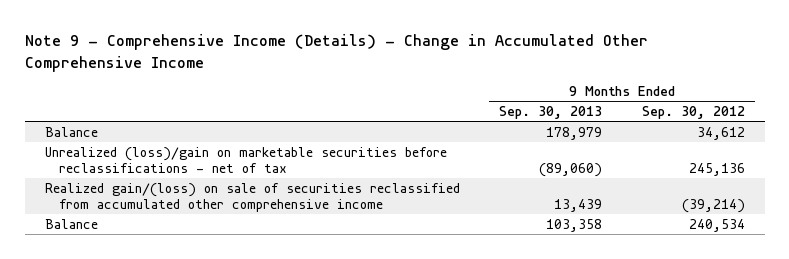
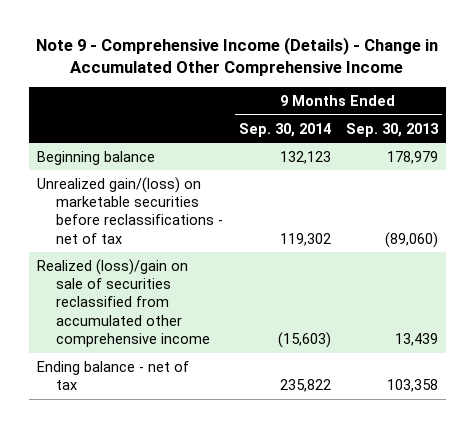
[641,106,745,120] Sep. 30, 2012 -> none
none -> [238,122,331,137] Sep. 30, 2014
[44,126,98,137] Balance -> [36,150,155,165] Beginning balance
[44,146,447,173] Unrealized (loss)/gain on marketable securities before reclassifications - net of tax -> [36,176,223,244] Unrealized gain/(loss) on marketable securities before reclassifications - net of tax
[44,182,460,212] Realized gain/(loss) on sale of securities reclassified from accumulated other comprehensive income -> [36,258,210,347] Realized (loss)/gain on sale of securities reclassified from accumulated other comprehensive income
[44,218,98,229] Balance -> [36,360,189,391] Ending balance - net of tax

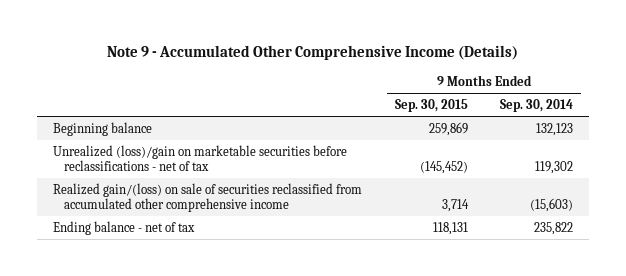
[36,36,439,77] Note 9 - Comprehensive Income (Details) - Change in Accumulated Other Comprehensive Income -> [107,45,519,61] Note 9 - Accumulated Other Comprehensive Income (Details)
[346,122,440,137] Sep. 30, 2013 -> none
none -> [394,99,468,113] Sep. 30, 2015
[36,176,223,244] Unrealized gain/(loss) on marketable securities before reclassifications - net of tax -> [53,144,348,172] Unrealized (loss)/gain on marketable securities before reclassifications - net of tax
[36,258,210,347] Realized (loss)/gain on sale of securities reclassified from accumulated other comprehensive income -> [53,182,363,213] Realized gain/(loss) on sale of securities reclassified from accumulated other comprehensive income

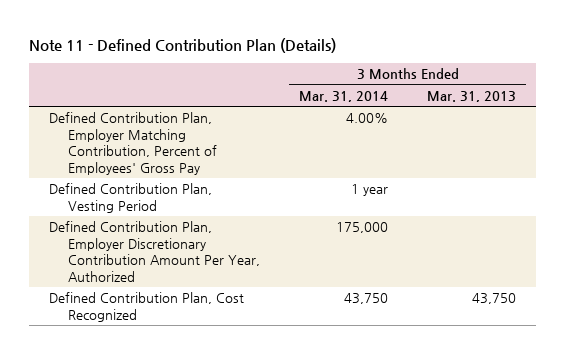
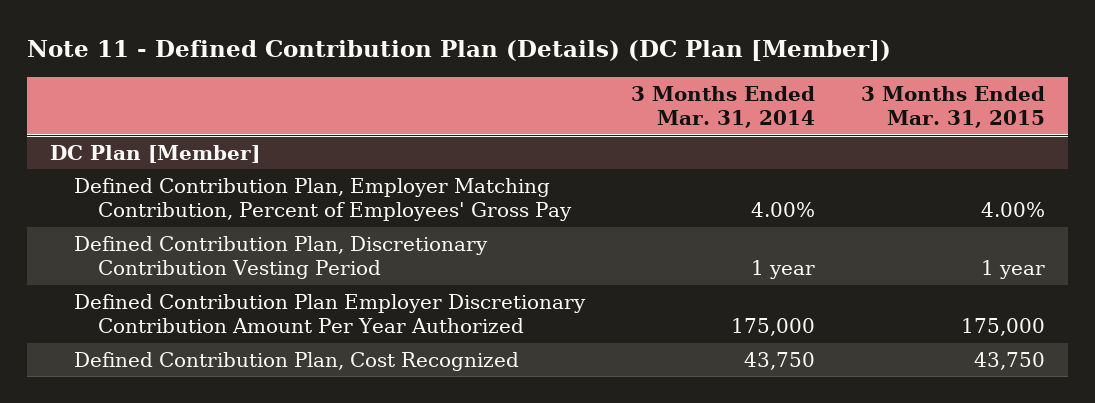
[29,37,337,53] Note 11 - Defined Contribution Plan (Details) -> [26,40,891,62] Note 11 - Defined Contribution Plan (Details) (DC Plan [Member])
[427,91,517,103] Mar. 31, 2013 -> none
none -> [861,85,1046,129] 3 Months Ended Mar. 31, 2015
none -> [50,144,261,163] DC Plan [Member]
[49,183,213,213] Defined Contribution Plan, Vesting Period -> [74,235,489,280] Defined Contribution Plan, Discretionary Contribution Vesting Period
[49,221,260,282] Defined Contribution Plan, Employer Discretionary Contribution Amount Per Year, Authorized -> [74,293,587,334] Defined Contribution Plan Employer Discretionary Contribution Amount Per Year Authorized

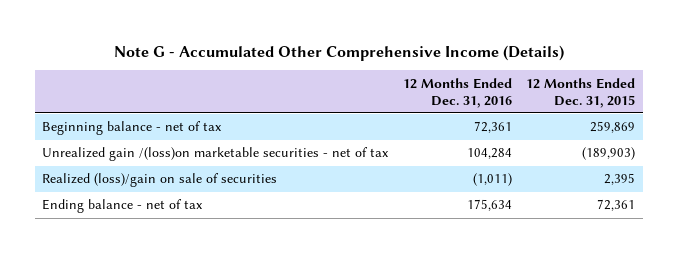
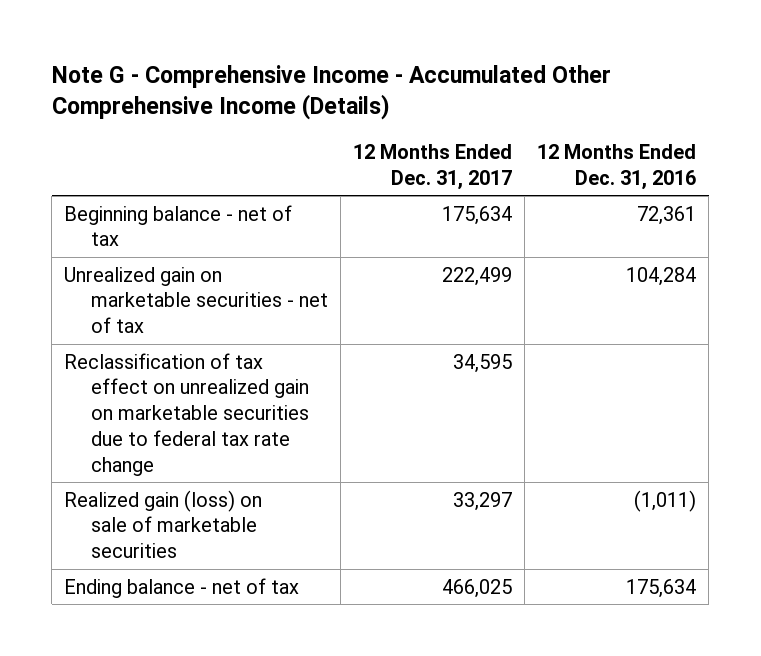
[113,44,564,61] Note G - Accumulated Other Comprehensive Income (Details) -> [51,65,611,121] Note G - Comprehensive Income - Accumulated Other Comprehensive Income (Details)
[526,77,636,108] 12 Months Ended Dec. 31, 2015 -> none
none -> [353,144,513,190] 12 Months Ended Dec. 31, 2017
[42,147,390,162] Unrealized gain /(loss)on marketable securities - net of tax -> [64,266,329,334] Unrealized gain on marketable securities - net of tax
none -> [64,352,310,476] Reclassification of tax effect on unrealized gain on marketable securities due to federal tax rate change
[42,173,278,188] Realized (loss)/gain on sale of securities -> [64,489,263,559] Realized gain (loss) on sale of marketable securities

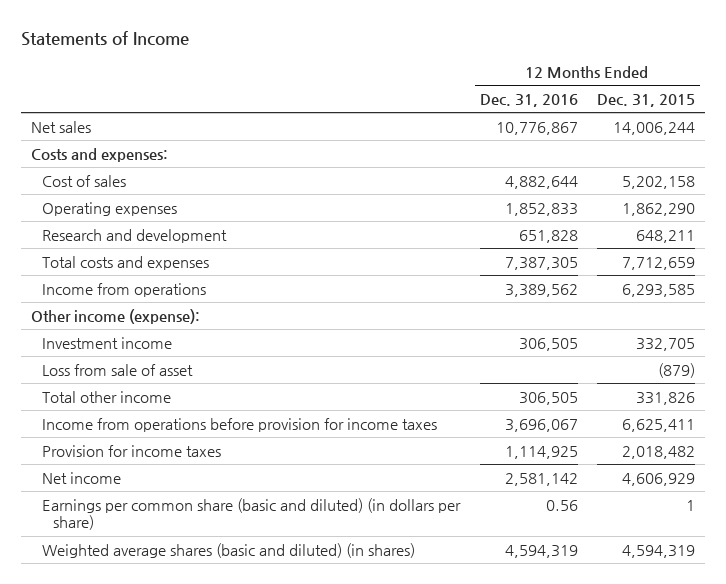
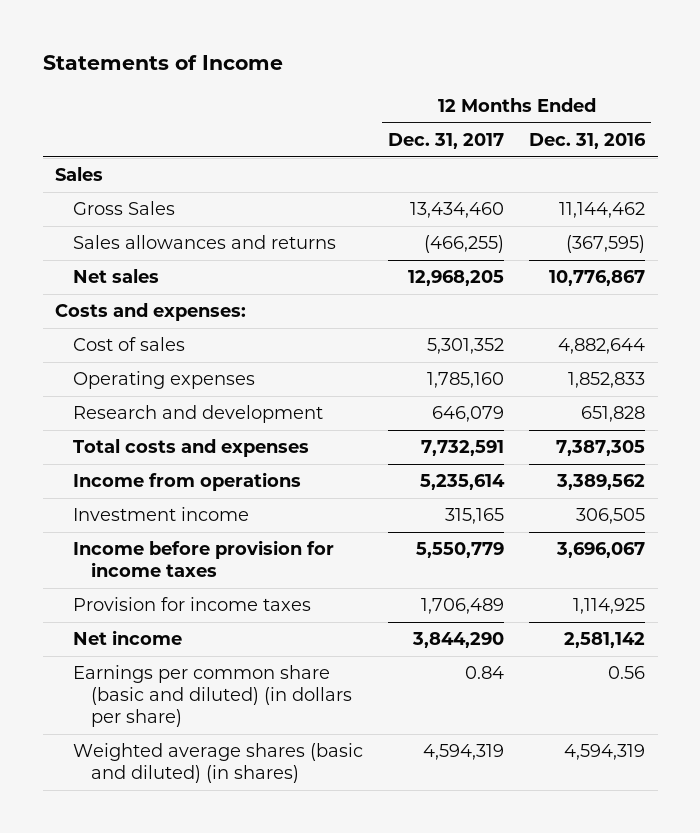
[597,93,696,107] Dec. 31, 2015 -> none
none -> [388,133,505,150] Dec. 31, 2017
none -> [55,167,104,182] Sales
none -> [73,201,176,216] Gross Sales
none -> [73,235,337,250] Sales allowances and returns
[31,308,201,324] Other income (expense): -> none
[41,363,193,376] Loss from sale of asset -> none
[41,390,171,403] Total other income -> none
[41,417,437,432] Income from operations before provision for income taxes -> [73,540,335,578] Income before provision for income taxes

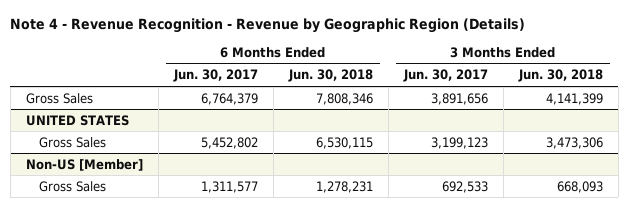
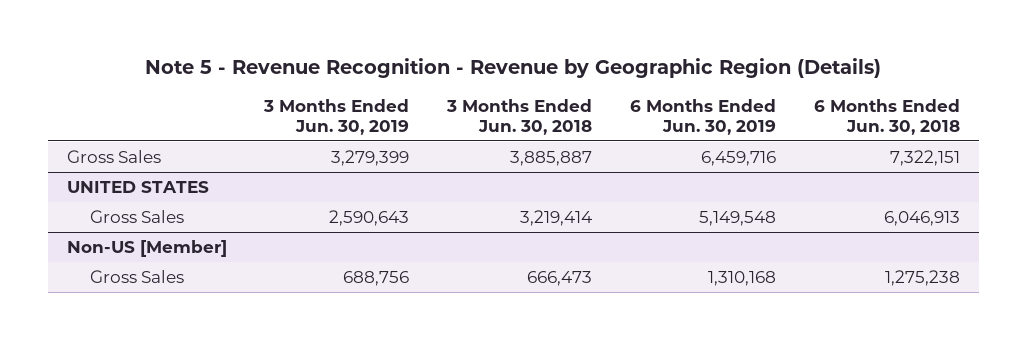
[10,18,526,34] Note 4 - Revenue Recognition - Revenue by Geographic Region (Details) -> [145,57,882,78] Note 5 - Revenue Recognition - Revenue by Geographic Region (Details)
[172,69,258,83] Jun. 30, 2017 -> none
[402,69,488,83] Jun. 30, 2017 -> none
none -> [263,98,410,135] 3 Months Ended Jun. 30, 2019
none -> [630,98,777,135] 6 Months Ended Jun. 30, 2019
[315,92,373,105] 7,808,346 -> [889,150,960,167] 7,322,151
[545,92,603,105] 4,141,399 -> [510,151,593,167] 3,885,887
[315,136,373,149] 6,530,115 -> [883,211,960,227] 6,046,913
[545,136,603,149] 3,473,306 -> [520,210,593,227] 3,219,414
[315,180,373,193] 1,278,231 -> [884,270,960,287] 1,275,238
[556,180,603,193] 668,093 -> [527,271,593,287] 666,473

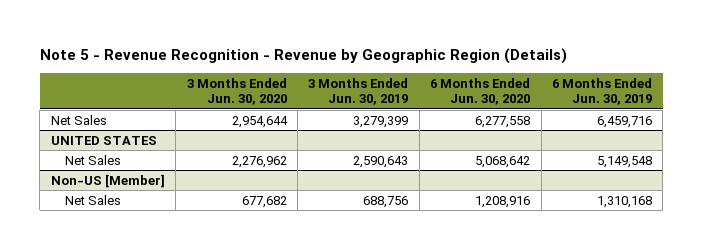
[446,98,593,135] 3 Months Ended Jun. 30, 2018 -> none
[813,98,960,135] 6 Months Ended Jun. 30, 2018 -> none
none -> [186,77,287,106] 3 Months Ended Jun. 30, 2020
none -> [430,77,531,106] 6 Months Ended Jun. 30, 2020
[66,150,161,164] Gross Sales -> [50,114,107,125] Net Sales
[90,210,185,224] Gross Sales -> [64,154,121,165] Net Sales
[90,270,185,284] Gross Sales -> [64,194,121,205] Net Sales

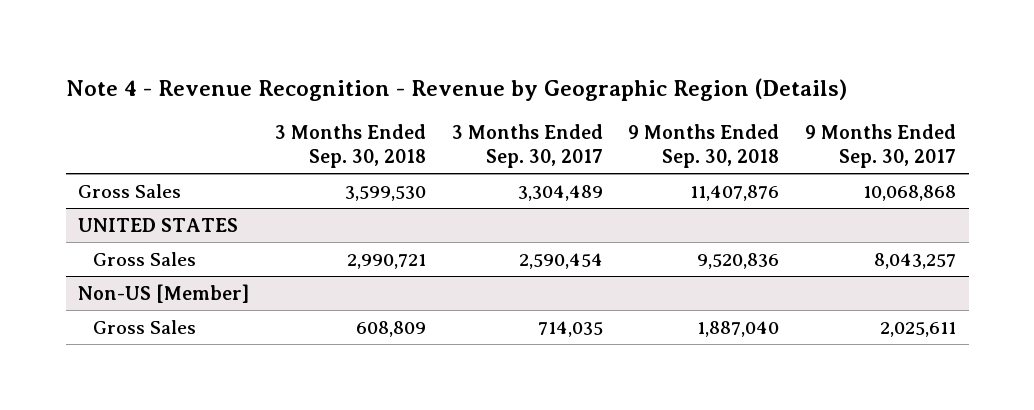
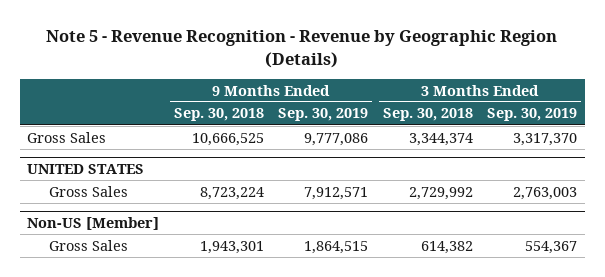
[65,78,847,102] Note 4 - Revenue Recognition - Revenue by Geographic Region (Details) -> [46,30,558,68] Note 5 - Revenue Recognition - Revenue by Geographic Region (Details)
[451,124,603,169] 3 Months Ended Sep. 30, 2017 -> none
[805,124,957,169] 9 Months Ended Sep. 30, 2017 -> none
none -> [278,108,369,122] Sep. 30, 2019
none -> [487,108,578,122] Sep. 30, 2019
[345,185,427,201] 3,599,530 -> [408,132,473,146] 3,344,374
[690,184,780,201] 11,407,876 -> [191,132,264,146] 10,666,525
[347,253,427,269] 2,990,721 -> [408,186,473,200] 2,729,992
[697,252,780,269] 9,520,836 -> [199,186,264,200] 8,723,224
[356,320,427,337] 608,809 -> [420,240,473,254] 614,382
[697,320,780,337] 1,887,040 -> [199,240,264,254] 1,943,301

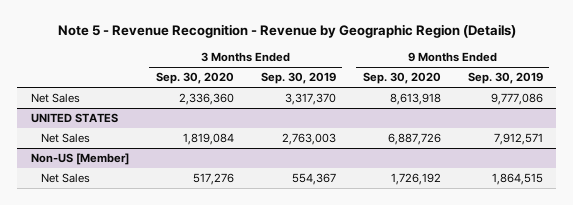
[173,108,264,122] Sep. 30, 2018 -> none
[382,108,473,122] Sep. 30, 2018 -> none
none -> [155,72,234,85] Sep. 30, 2020
none -> [362,72,441,85] Sep. 30, 2020
[27,131,107,143] Gross Sales -> [30,93,80,104] Net Sales
[49,185,129,197] Gross Sales -> [40,133,90,144] Net Sales
[49,239,129,251] Gross Sales -> [40,173,90,184] Net Sales

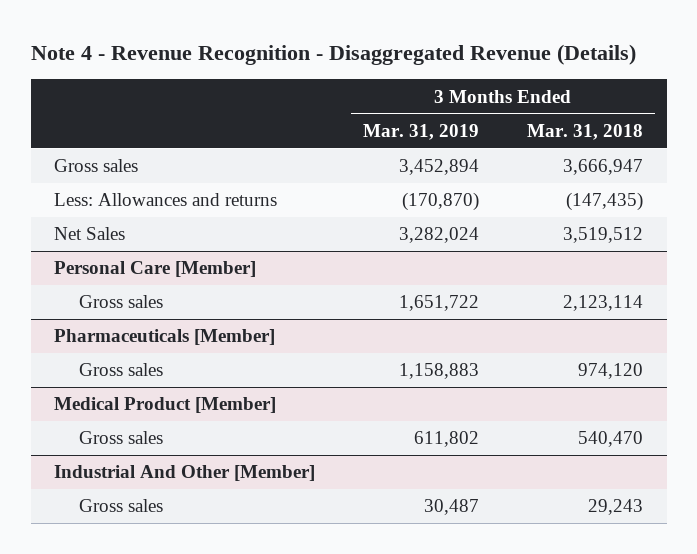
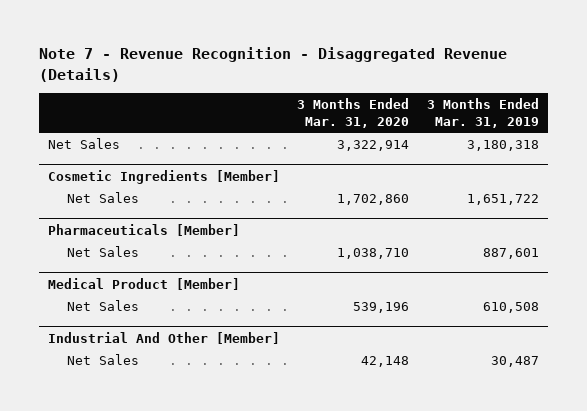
[30,44,636,66] Note 4 - Revenue Recognition - Disaggregated Revenue (Details) -> [38,47,507,82] Note 7 - Revenue Recognition - Disaggregated Revenue (Details)
[526,123,643,140] Mar. 31, 2018 -> none
none -> [297,98,410,128] 3 Months Ended Mar. 31, 2020
[54,159,139,173] Gross sales -> none
[54,193,278,207] Less: Allowances and returns -> none
[54,261,257,278] Personal Care [Member] -> none
[399,227,480,244] 3,282,024 -> [467,140,540,152] 3,180,318
none -> [47,169,280,184] Cosmetic Ingredients [Member]
[78,295,163,309] Gross sales -> [67,192,140,204] Net Sales
[78,363,163,377] Gross sales -> none
none -> [67,246,140,258] Net Sales
[78,431,163,445] Gross sales -> none
none -> [67,300,140,312] Net Sales
[78,499,163,513] Gross sales -> [67,354,140,366] Net Sales

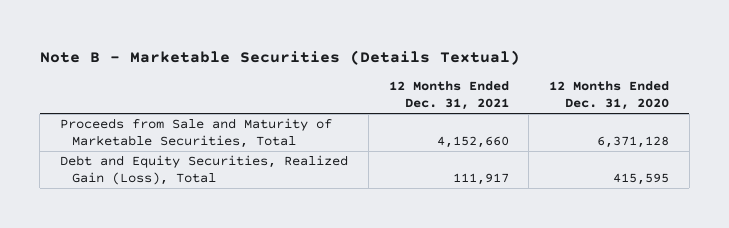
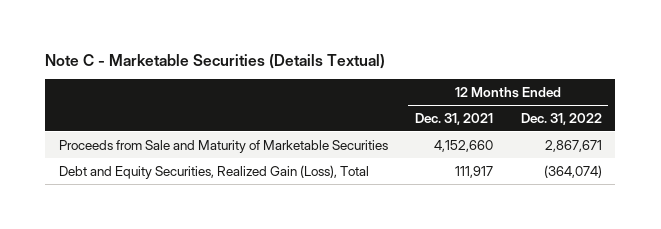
[39,49,520,65] Note B - Marketable Securities (Details Textual) -> [45,53,386,69] Note C - Marketable Securities (Details Textual)
[549,81,670,111] 12 Months Ended Dec. 31, 2020 -> none
none -> [520,112,602,125] Dec. 31, 2022
[59,118,332,149] Proceeds from Sale and Maturity of Marketable Securities, Total -> [58,139,388,153] Proceeds from Sale and Maturity of Marketable Securities

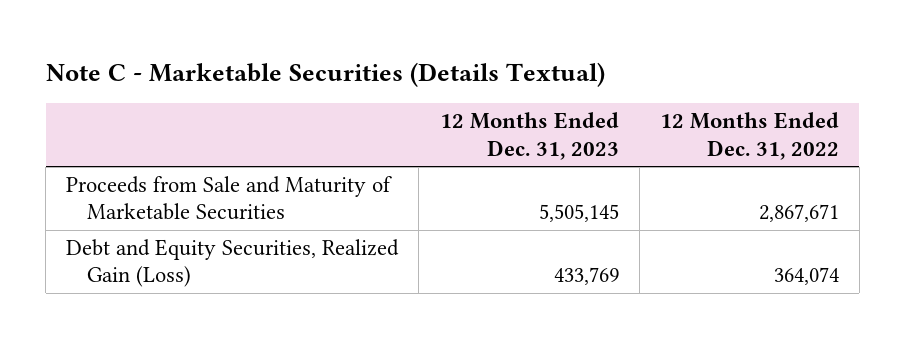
[415,112,494,125] Dec. 31, 2021 -> none
none -> [439,112,619,160] 12 Months Ended Dec. 31, 2023
[58,164,369,179] Debt and Equity Securities, Realized Gain (Loss), Total -> [66,239,400,288] Debt and Equity Securities, Realized Gain (Loss)
[543,164,602,178] (364,074) -> [773,267,839,286] 364,074

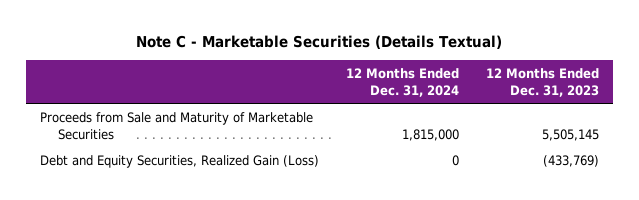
[659,112,839,160] 12 Months Ended Dec. 31, 2022 -> none
none -> [345,68,459,97] 12 Months Ended Dec. 31, 2024
[553,267,619,286] 433,769 -> [543,155,600,168] (433,769)

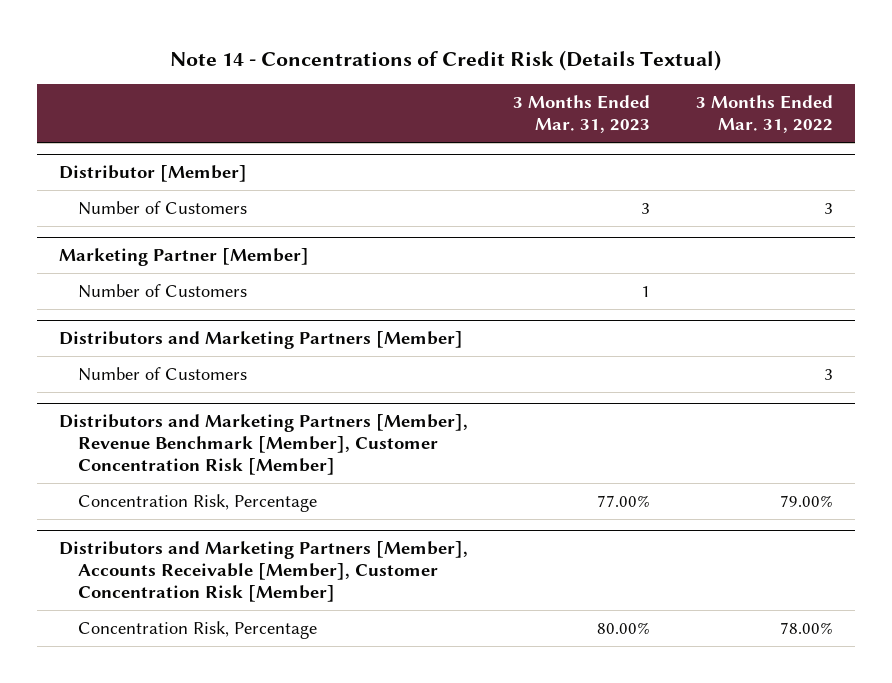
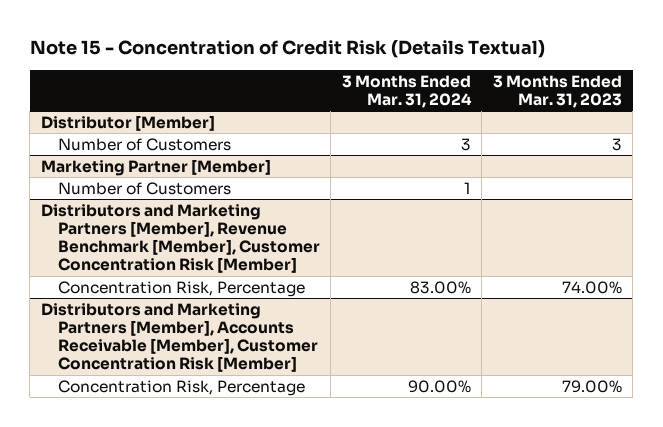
[169,49,721,71] Note 14 - Concentrations of Credit Risk (Details Textual) -> [29,40,545,59] Note 15 - Concentration of Credit Risk (Details Textual)
[695,95,833,134] 3 Months Ended Mar. 31, 2022 -> none
none -> [341,74,472,108] 3 Months Ended Mar. 31, 2024
[77,283,247,298] Number of Customers -> none
[59,330,464,349] Distributors and Marketing Partners [Member] -> none
[597,494,651,507] 77.00% -> [561,280,622,294] 74.00%
[597,621,651,634] 80.00% -> [561,379,622,393] 79.00%

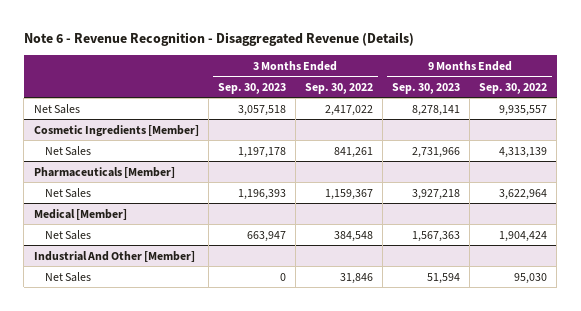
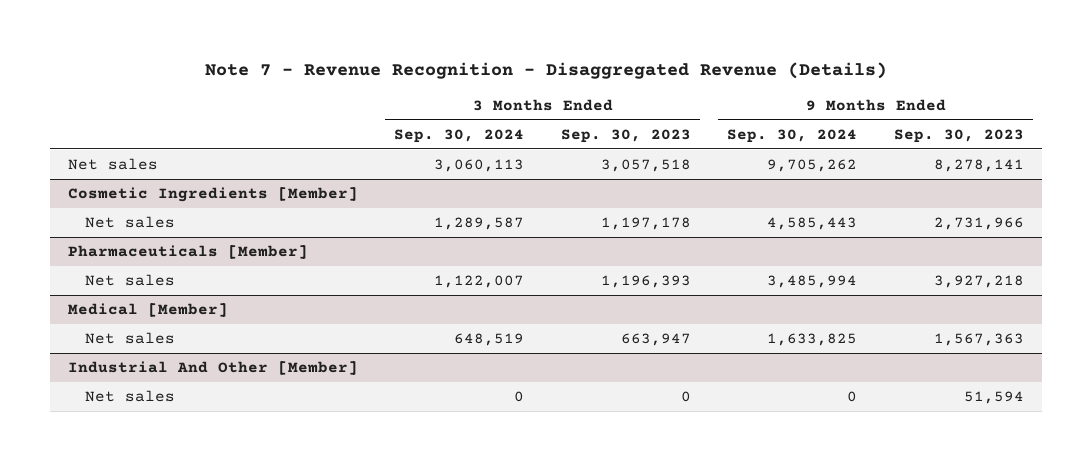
[23,31,414,46] Note 6 - Revenue Recognition - Disaggregated Revenue (Details) -> [204,61,887,79] Note 7 - Revenue Recognition - Disaggregated Revenue (Details)
[304,82,373,94] Sep. 30, 2022 -> none
[479,82,548,94] Sep. 30, 2022 -> none
none -> [394,128,525,143] Sep. 30, 2024
none -> [727,128,858,143] Sep. 30, 2024
[33,103,80,114] Net Sales -> [68,158,159,171] Net sales
[45,145,92,156] Net Sales -> [85,216,176,229] Net sales
[45,187,92,198] Net Sales -> [85,274,176,287] Net sales
[45,229,92,240] Net Sales -> [85,332,176,345] Net sales
[45,271,92,282] Net Sales -> [85,390,176,403] Net sales

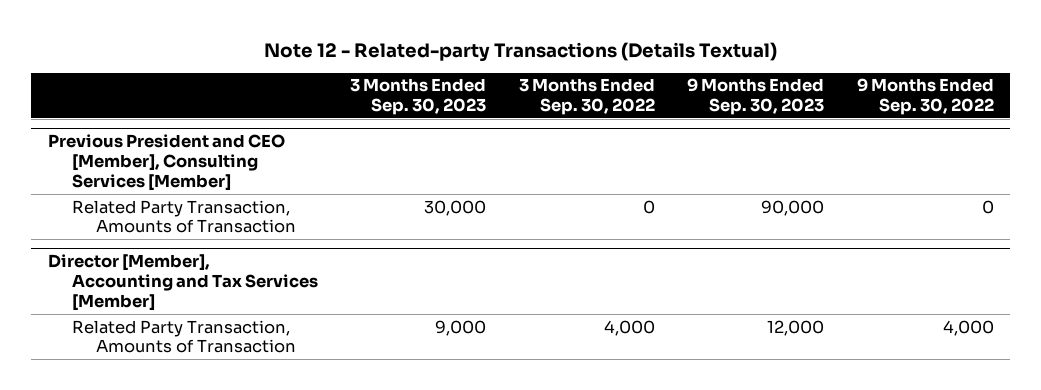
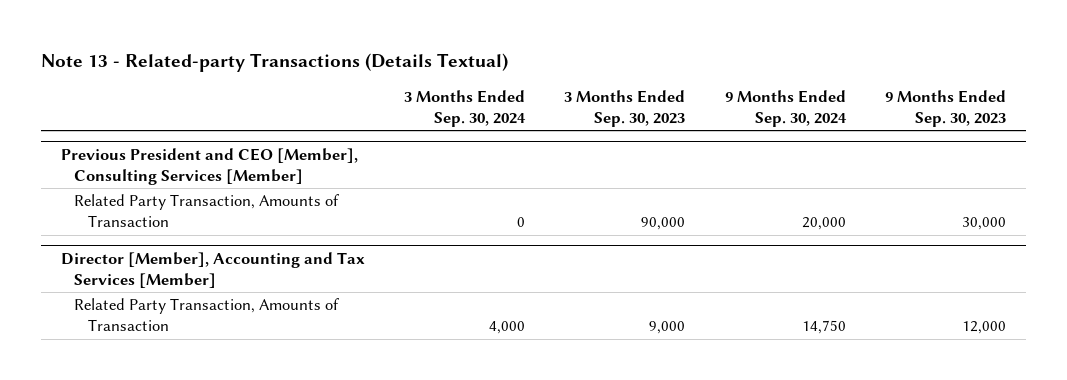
[263,41,777,62] Note 12 - Related-party Transactions (Details Textual) -> [40,52,508,72] Note 13 - Related-party Transactions (Details Textual)
[518,78,655,116] 3 Months Ended Sep. 30, 2022 -> none
[856,78,994,116] 9 Months Ended Sep. 30, 2022 -> none
none -> [404,89,527,127] 3 Months Ended Sep. 30, 2024
none -> [724,89,847,127] 9 Months Ended Sep. 30, 2024
[424,199,487,216] 30,000 -> [641,217,686,231] 90,000
[761,199,825,216] 90,000 -> [962,217,1007,231] 30,000

